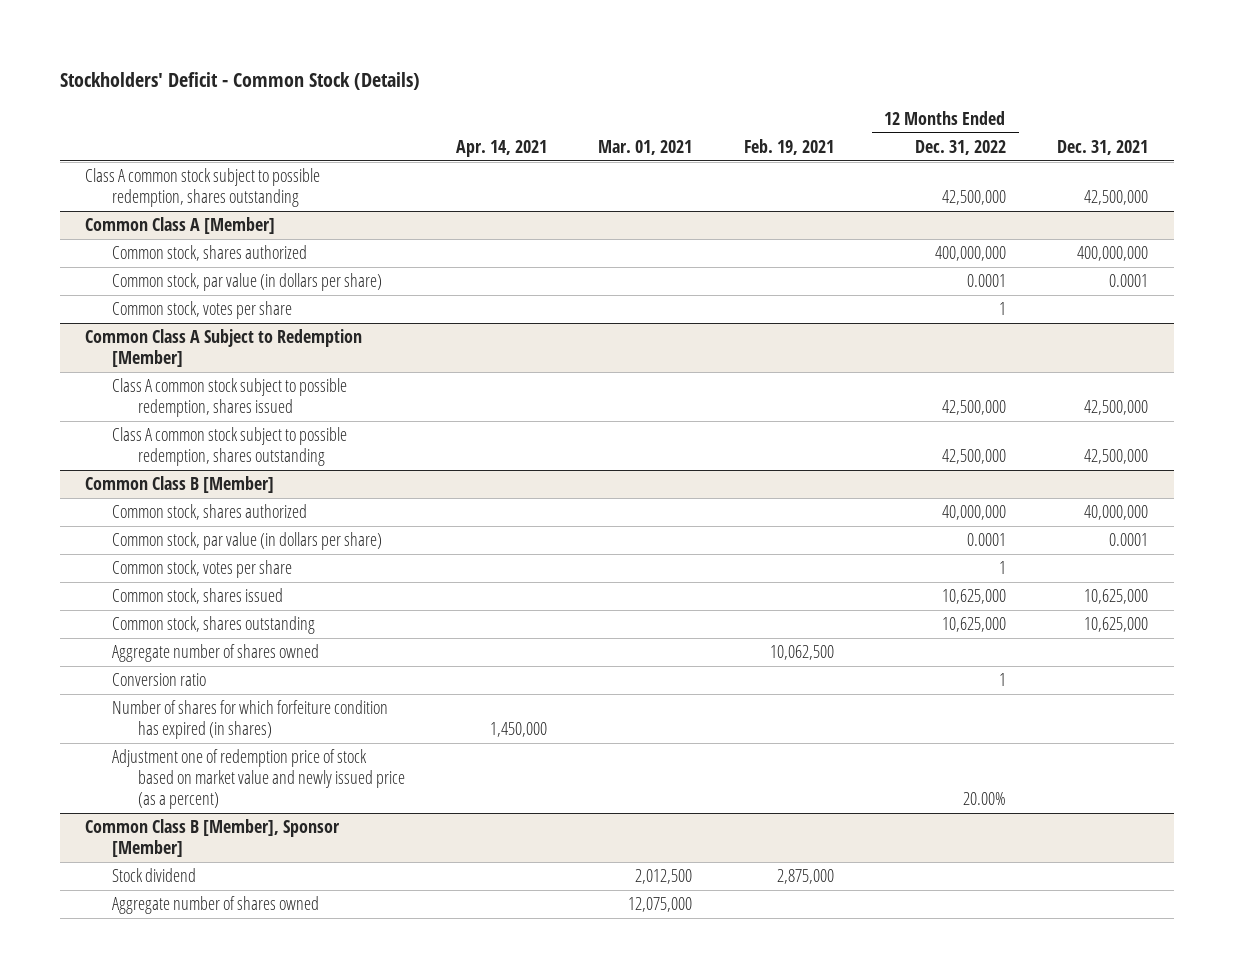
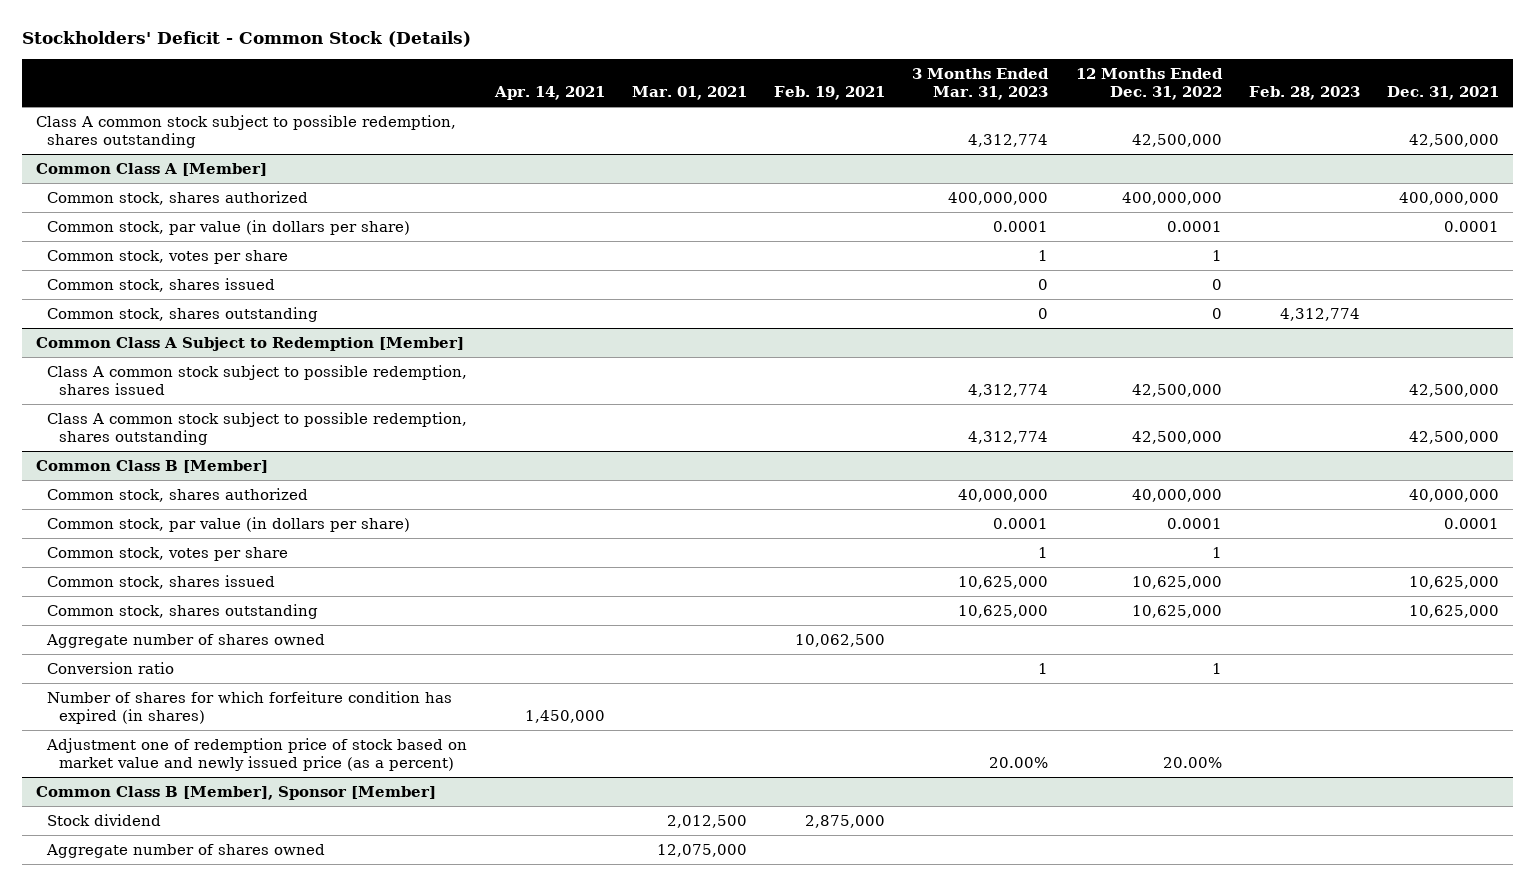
none -> [912,67,1050,100] 3 Months Ended Mar. 31, 2023
none -> [1248,85,1360,100] Feb. 28, 2023
none -> [47,277,276,292] Common stock, shares issued
none -> [47,306,319,322] Common stock, shares outstanding

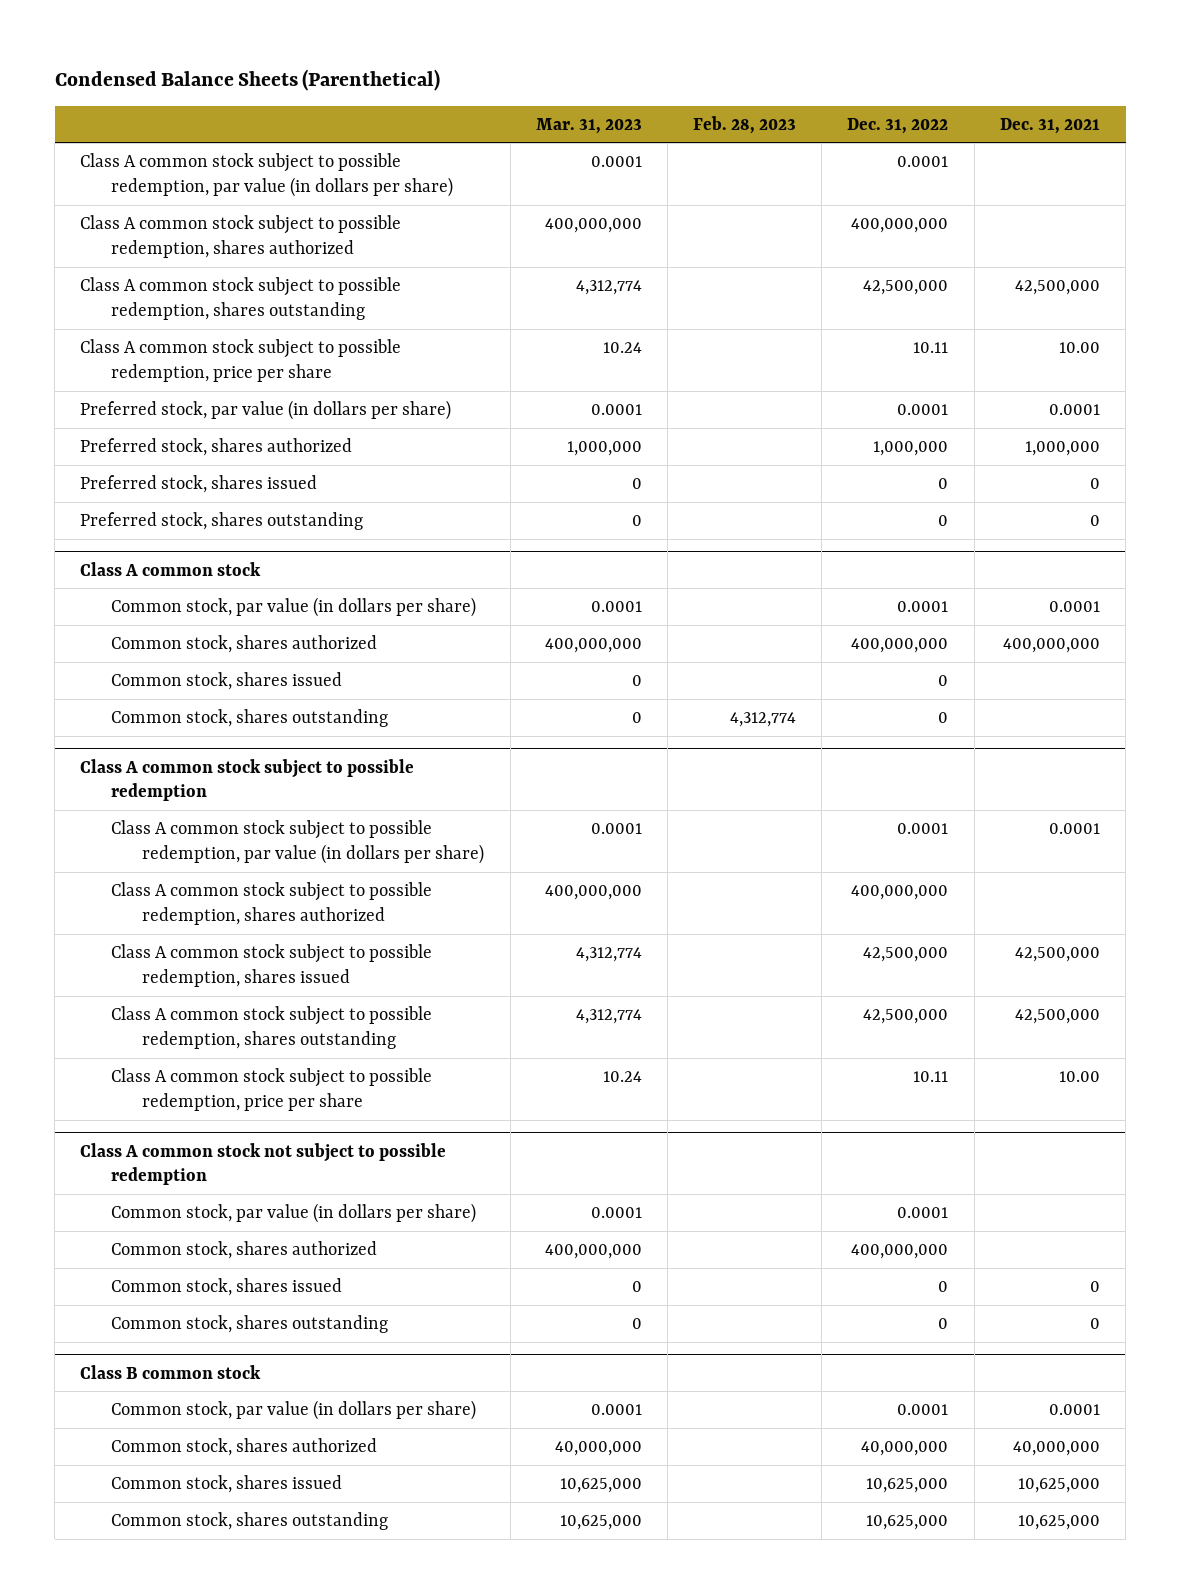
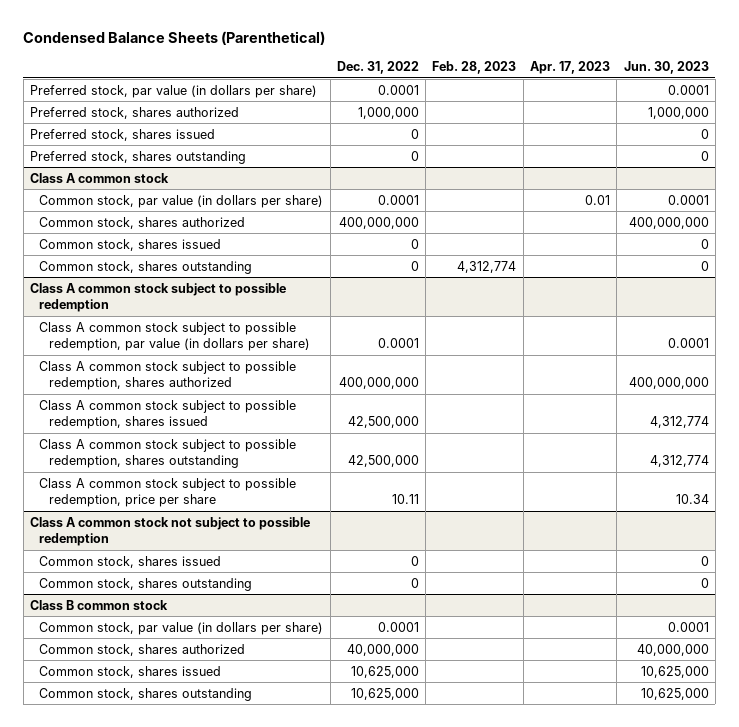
[535,117,642,134] Mar. 31, 2023 -> none
[999,117,1100,134] Dec. 31, 2021 -> none
none -> [529,61,610,75] Apr. 17, 2023
none -> [623,61,709,75] Jun. 30, 2023
[80,153,454,197] Class A common stock subject to possible redemption, par value (in dollars per share) -> none
[80,215,402,258] Class A common stock subject to possible redemption, shares authorized -> none
[80,277,402,320] Class A common stock subject to possible redemption, shares outstanding -> none
[80,339,402,382] Class A common stock subject to possible redemption, price per share -> none
[111,1203,477,1224] Common stock, par value (in dollars per share) -> none
[111,1241,378,1260] Common stock, shares authorized -> none

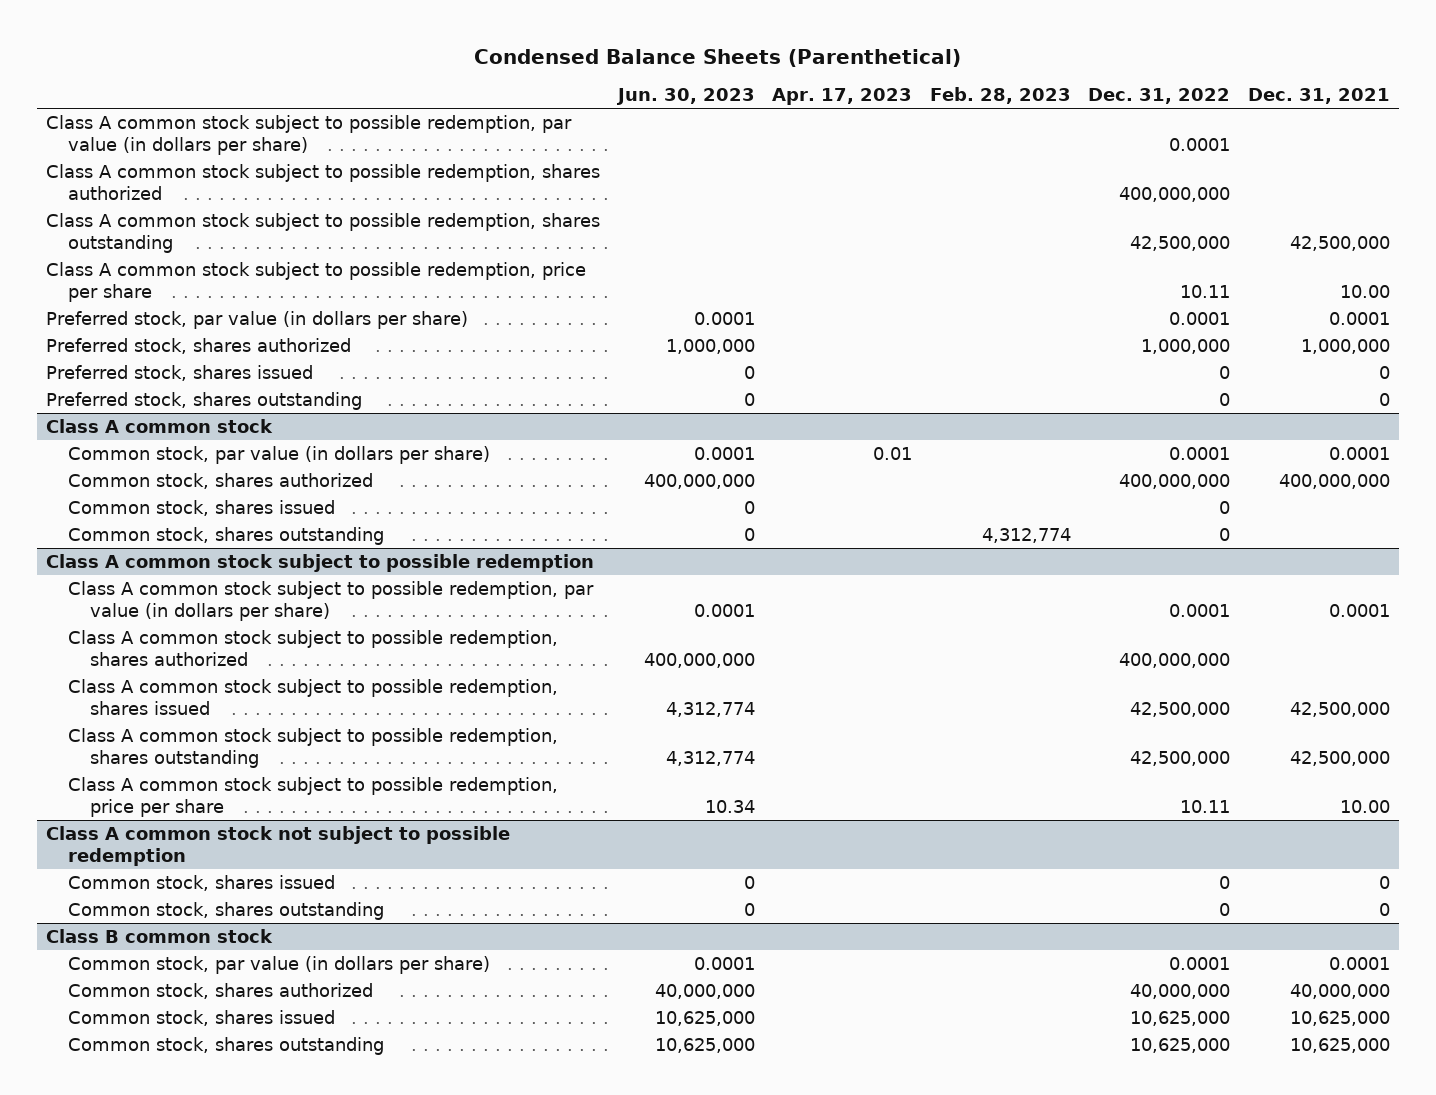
none -> [1247,88,1390,105] Dec. 31, 2021
none -> [45,114,572,155] Class A common stock subject to possible redemption, par value (in dollars per share)
none -> [45,163,600,200] Class A common stock subject to possible redemption, shares authorized
none -> [45,212,600,253] Class A common stock subject to possible redemption, shares outstanding
none -> [45,261,586,302] Class A common stock subject to possible redemption, price per share

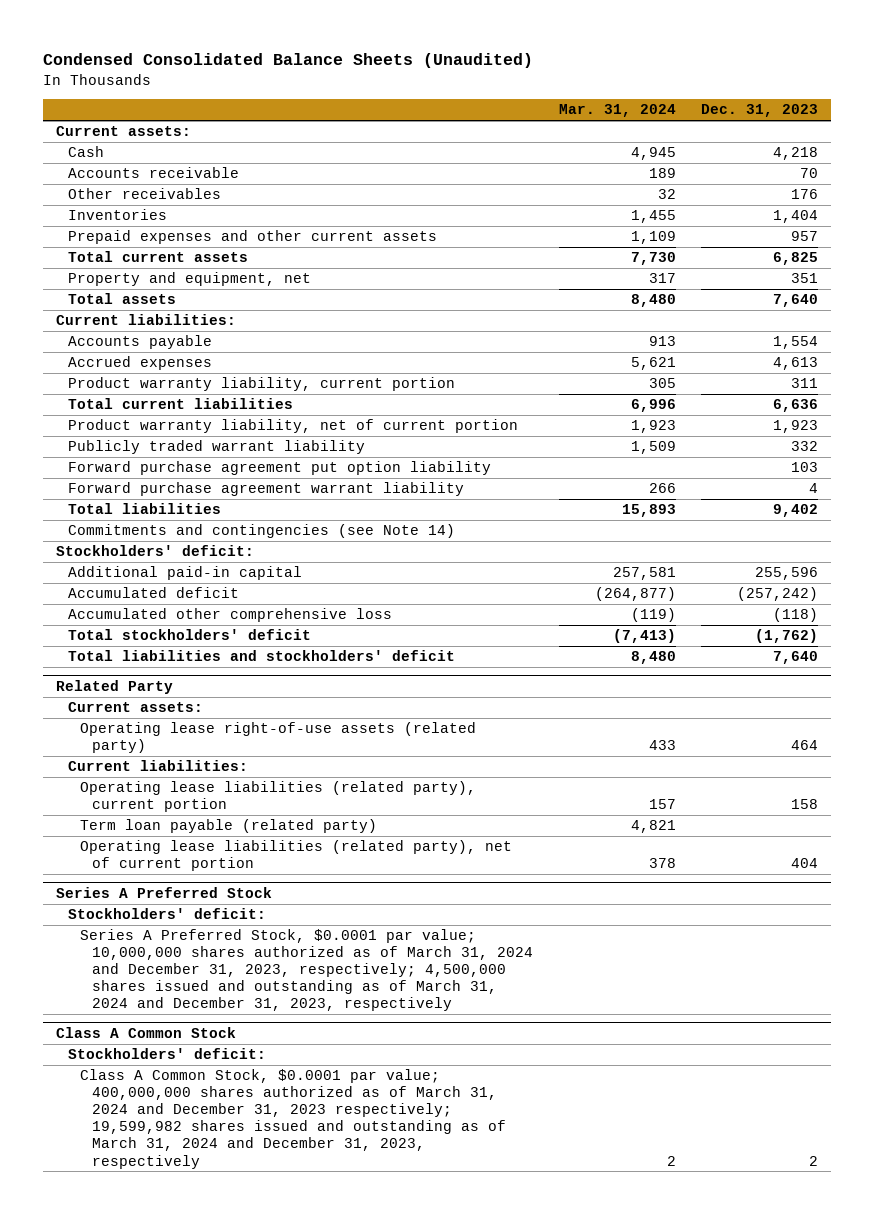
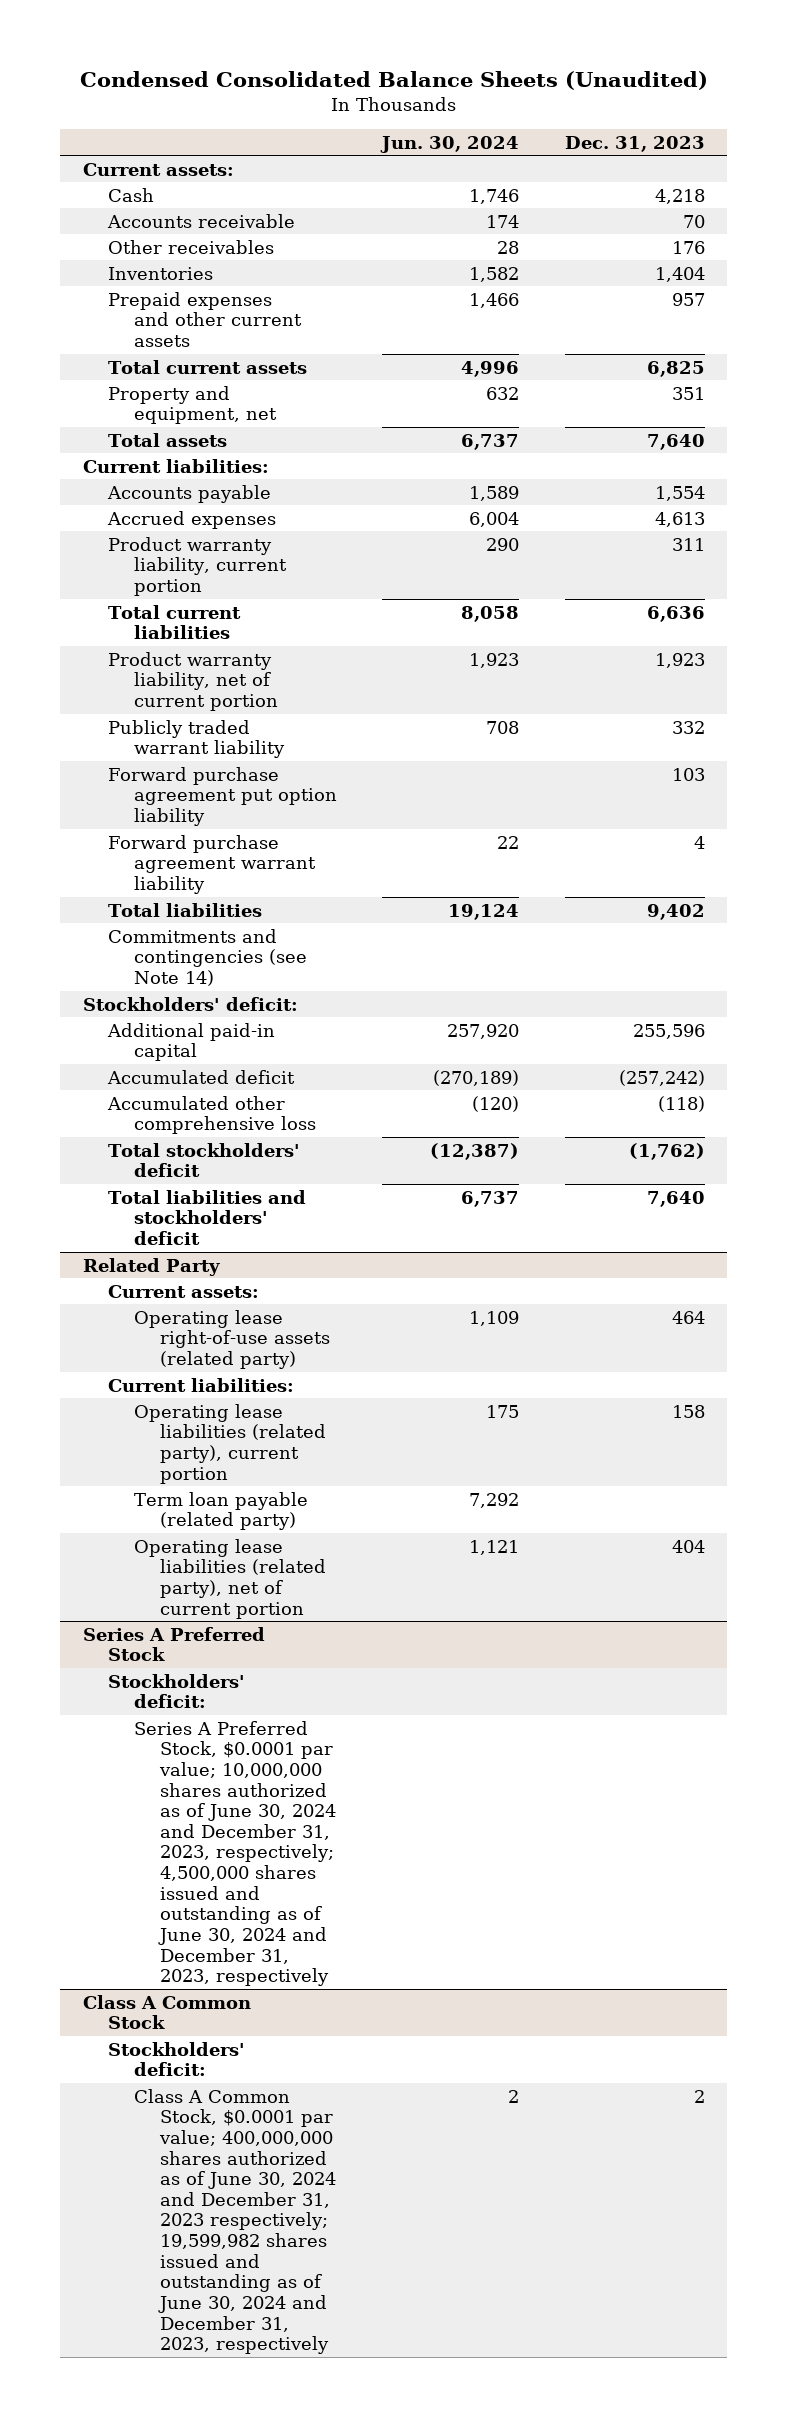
[558,104,676,118] Mar. 31, 2024 -> none
none -> [380,135,520,153] Jun. 30, 2024
[79,929,533,1012] Series A Preferred Stock, $0.0001 par value; 10,000,000 shares authorized as of March 31, 2024 and December 31, 2023, respectively; 4,500,000 shares issued and outstanding as of March 31, 2024 and December 31, 2023, respectively -> [134,1720,336,1987] Series A Preferred Stock, $0.0001 par value; 10,000,000 shares authorized as of June 30, 2024 and December 31, 2023, respectively; 4,500,000 shares issued and outstanding as of June 30, 2024 and December 31, 2023, respectively
[79,1069,506,1169] Class A Common Stock, $0.0001 par value; 400,000,000 shares authorized as of March 31, 2024 and December 31, 2023 respectively; 19,599,982 shares issued and outstanding as of March 31, 2024 and December 31, 2023, respectively -> [134,2088,336,2355] Class A Common Stock, $0.0001 par value; 400,000,000 shares authorized as of June 30, 2024 and December 31, 2023 respectively; 19,599,982 shares issued and outstanding as of June 30, 2024 and December 31, 2023, respectively

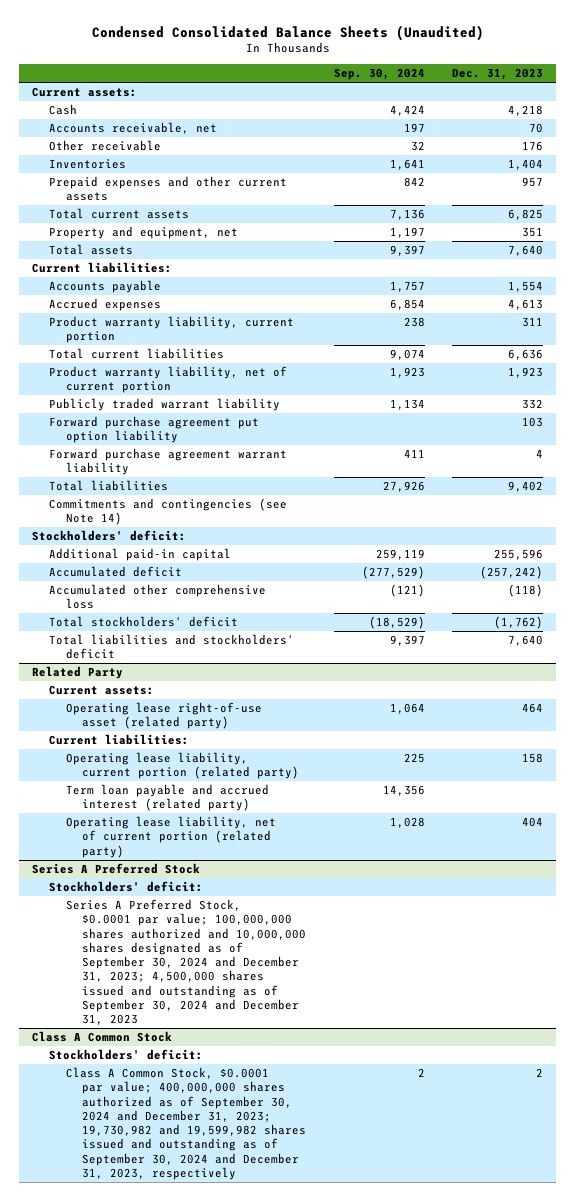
[380,135,520,153] Jun. 30, 2024 -> none
none -> [333,67,425,80] Sep. 30, 2024
[107,213,296,228] Accounts receivable -> [49,122,218,135] Accounts receivable, net
[108,239,275,254] Other receivables -> [49,140,162,152] Other receivable
[134,1309,330,1369] Operating lease right-of-use assets (related party) -> [65,702,262,730] Operating lease right-of-use asset (related party)
[134,1403,326,1484] Operating lease liabilities (related party), current portion -> [65,752,300,780] Operating lease liability, current portion (related party)
[134,1491,309,1531] Term loan payable (related party) -> [65,784,269,812] Term loan payable and accrued interest (related party)
[134,1538,326,1619] Operating lease liabilities (related party), net of current portion -> [65,816,276,858] Operating lease liability, net of current portion (related party)
[134,1720,336,1987] Series A Preferred Stock, $0.0001 par value; 10,000,000 shares authorized as of June 30, 2024 and December 31, 2023, respectively; 4,500,000 shares issued and outstanding as of June 30, 2024 and December 31, 2023, respectively -> [65,899,307,1026] Series A Preferred Stock, $0.0001 par value; 100,000,000 shares authorized and 10,000,000 shares designated as of September 30, 2024 and December 31, 2023; 4,500,000 shares issued and outstanding as of September 30, 2024 and December 31, 2023
[134,2088,336,2355] Class A Common Stock, $0.0001 par value; 400,000,000 shares authorized as of June 30, 2024 and December 31, 2023 respectively; 19,599,982 shares issued and outstanding as of June 30, 2024 and December 31, 2023, respectively -> [65,1067,307,1180] Class A Common Stock, $0.0001 par value; 400,000,000 shares authorized as of September 30, 2024 and December 31, 2023; 19,730,982 and 19,599,982 shares issued and outstanding as of September 30, 2024 and December 31, 2023, respectively

